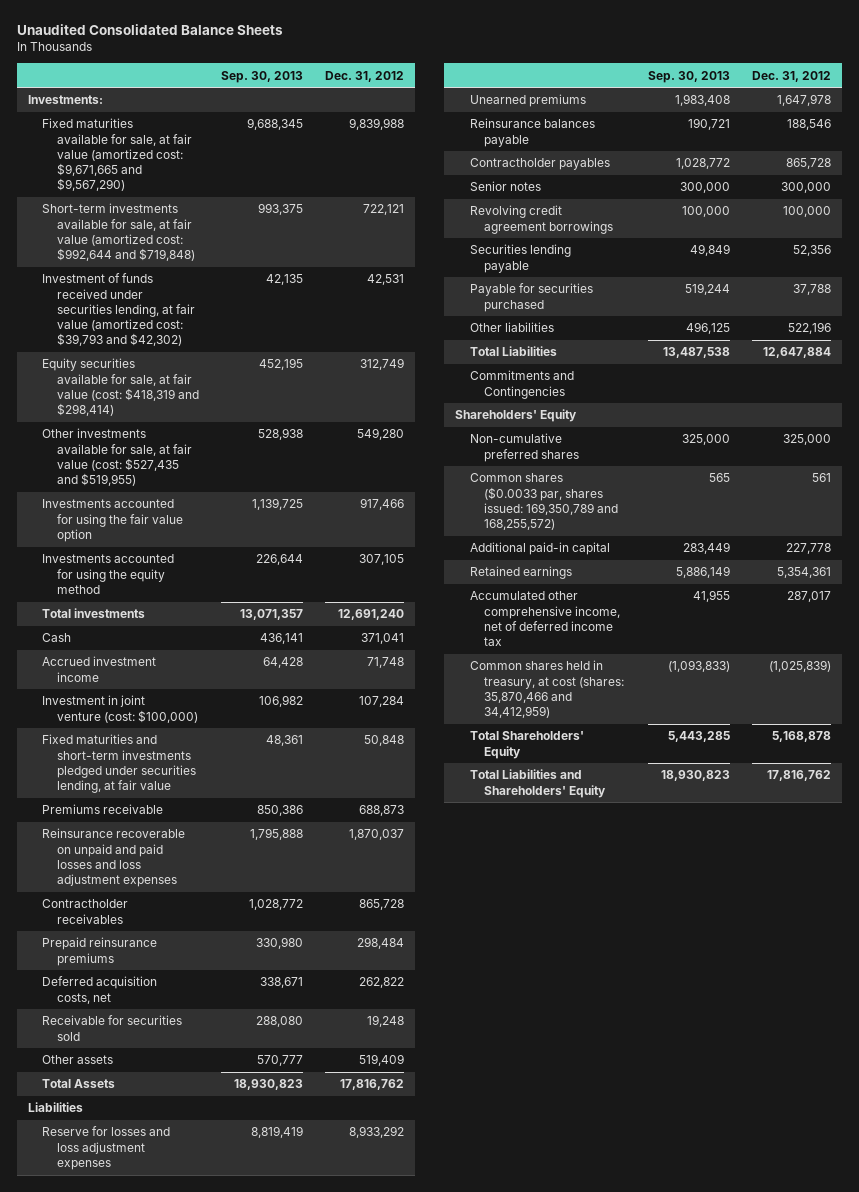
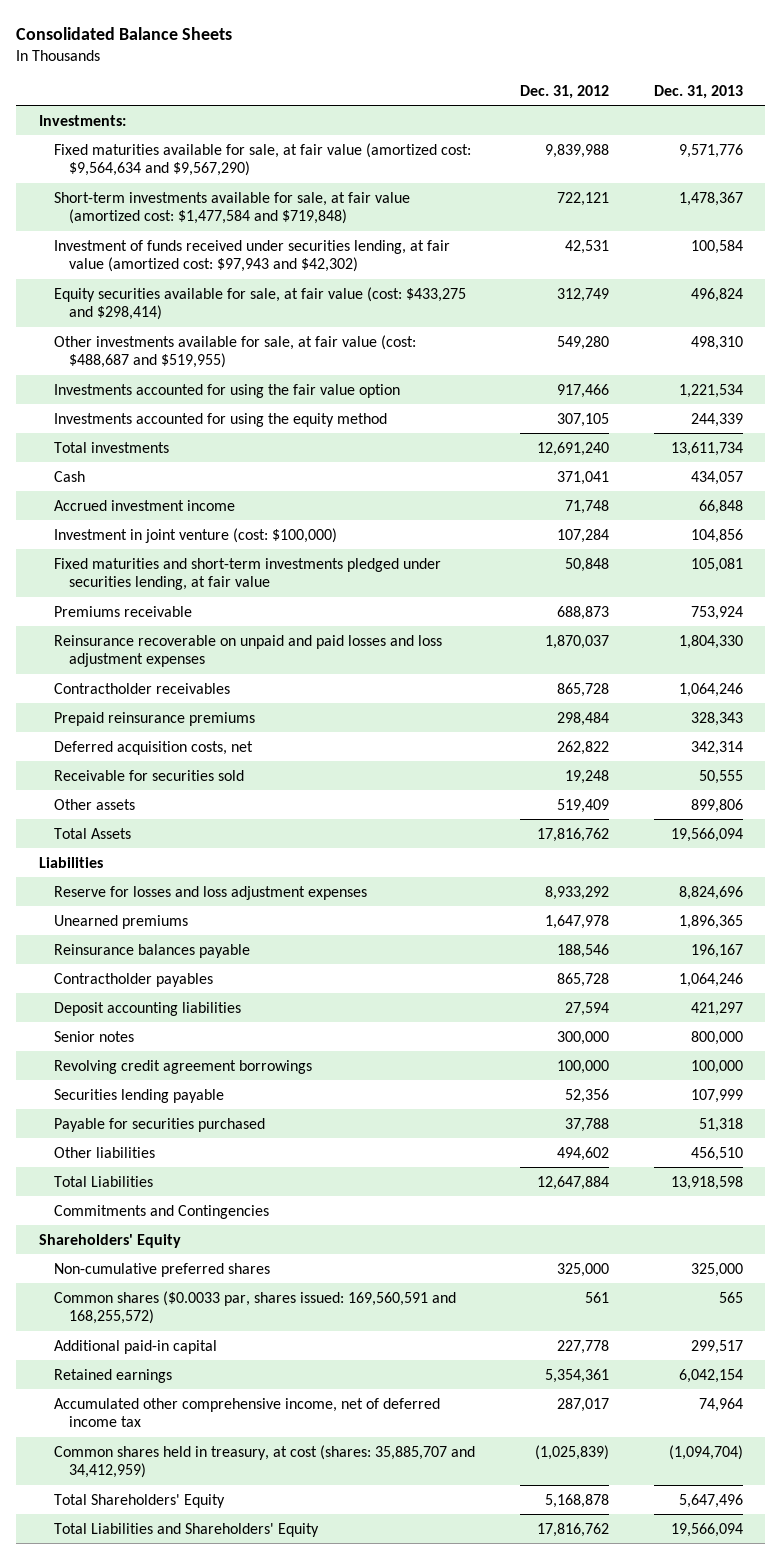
[16,24,283,36] Unaudited Consolidated Balance Sheets -> [16,27,233,41] Consolidated Balance Sheets
[220,70,303,83] Sep. 30, 2013 -> none
none -> [653,84,743,99] Dec. 31, 2013
[42,118,193,192] Fixed maturities available for sale, at fair value (amortized cost: $9,671,665 and $9,567,290) -> [53,142,471,177] Fixed maturities available for sale, at fair value (amortized cost: $9,564,634 and $9,567,290)
[42,203,196,262] Short-term investments available for sale, at fair value (amortized cost: $992,644 and $719,848) -> [53,191,410,225] Short-term investments available for sale, at fair value (amortized cost: $1,477,584 and $719,848)
[42,273,196,347] Investment of funds received under securities lending, at fair value (amortized cost: $39,793 and $42,302) -> [53,239,450,273] Investment of funds received under securities lending, at fair value (amortized cost: $97,943 and $42,302)
[42,358,200,417] Equity securities available for sale, at fair value (cost: $418,319 and $298,414) -> [53,286,466,321] Equity securities available for sale, at fair value (cost: $433,275 and $298,414)
[42,428,193,487] Other investments available for sale, at fair value (cost: $527,435 and $519,955) -> [53,334,416,369] Other investments available for sale, at fair value (cost: $488,687 and $519,955)
none -> [53,1001,241,1016] Deposit accounting liabilities
[787,322,831,335] 522,196 -> [556,1146,609,1161] 494,602
[469,473,619,531] Common shares ($0.0033 par, shares issued: 169,350,789 and 168,255,572) -> [53,1290,456,1325] Common shares ($0.0033 par, shares issued: 169,560,591 and 168,255,572)
[469,660,625,719] Common shares held in treasury, at cost (shares: 35,870,466 and 34,412,959) -> [53,1444,475,1479] Common shares held in treasury, at cost (shares: 35,885,707 and 34,412,959)

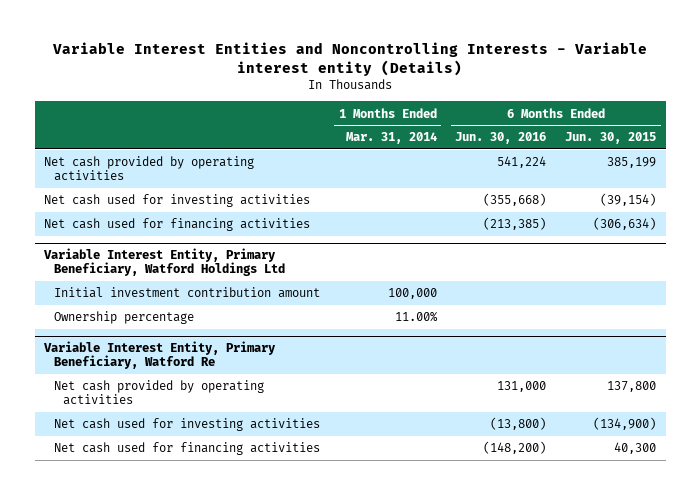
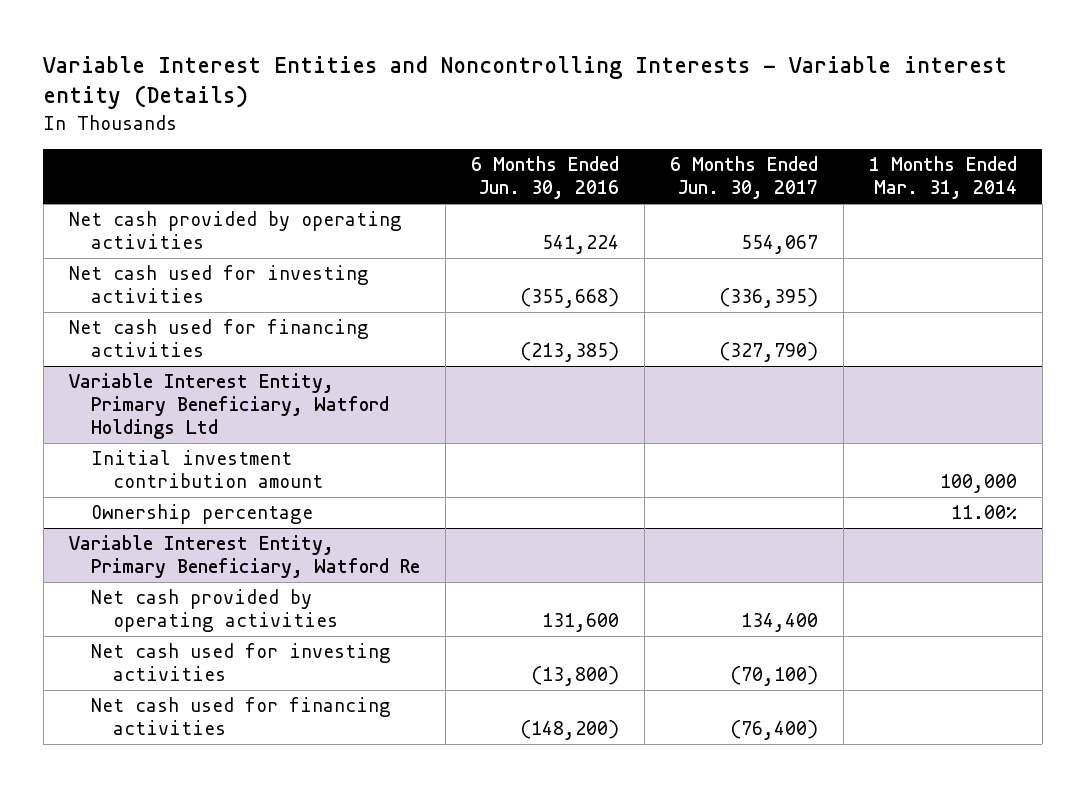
[565,132,657,145] Jun. 30, 2015 -> none
none -> [669,156,818,200] 6 Months Ended Jun. 30, 2017
[497,381,547,393] 131,000 -> [541,613,619,633] 131,600

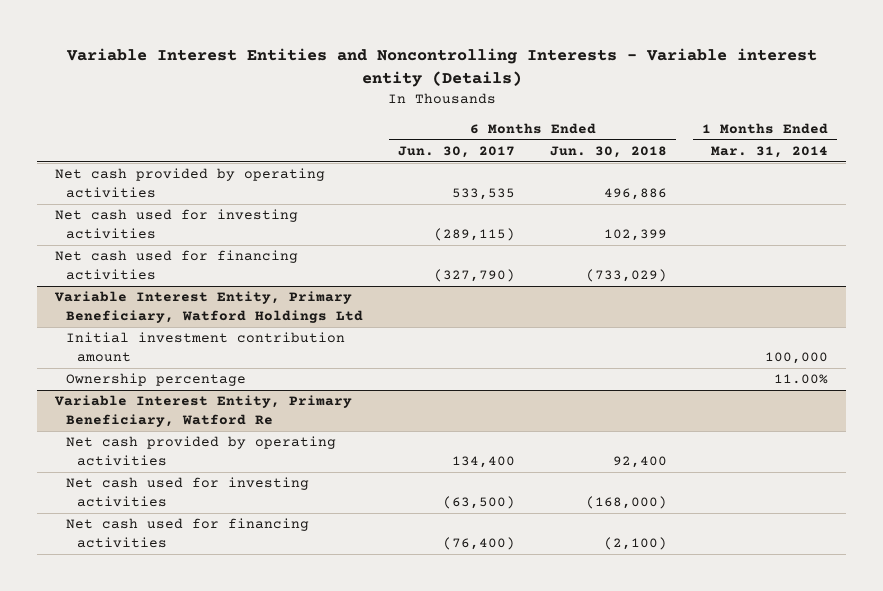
[470,156,619,200] 6 Months Ended Jun. 30, 2016 -> none
none -> [550,145,668,158] Jun. 30, 2018
[740,235,818,255] 554,067 -> [452,187,516,200] 533,535
[718,288,818,309] (336,395) -> [434,227,516,241] (289,115)
[729,666,818,687] (70,100) -> [443,495,516,509] (63,500)

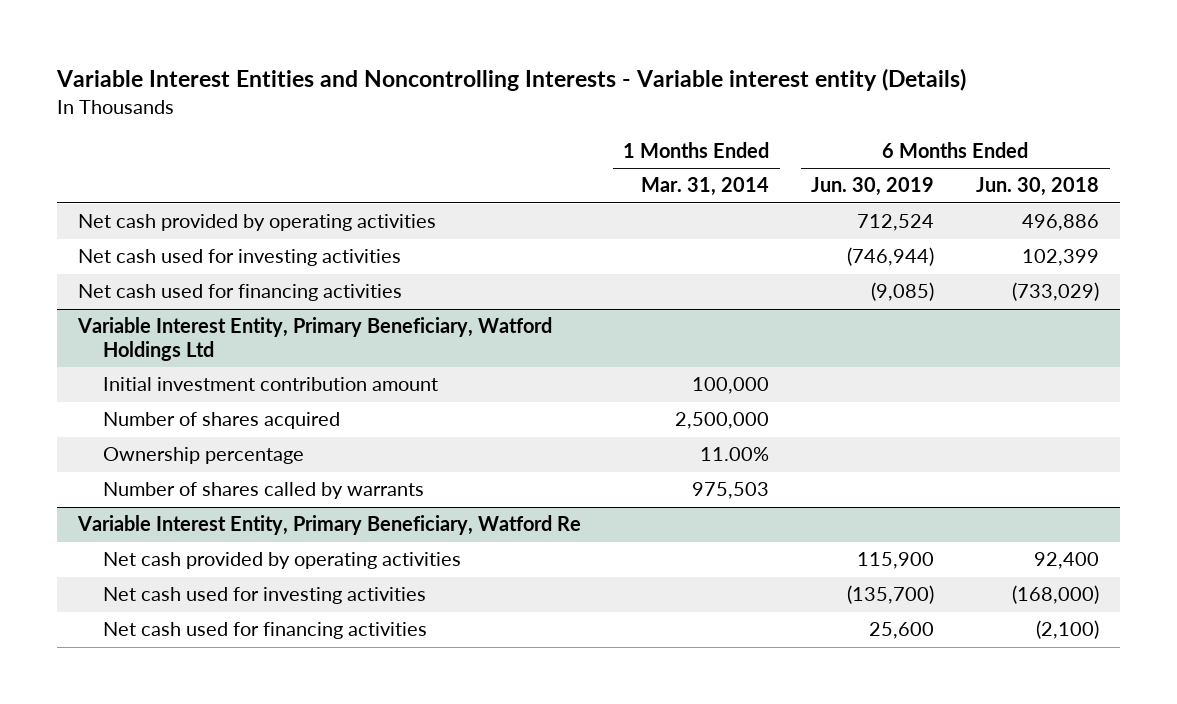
[398,145,516,158] Jun. 30, 2017 -> none
none -> [811,177,935,197] Jun. 30, 2019
none -> [103,412,341,430] Number of shares acquired
none -> [103,482,425,500] Number of shares called by warrants

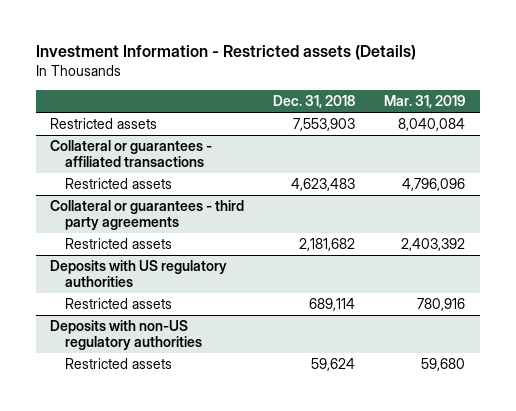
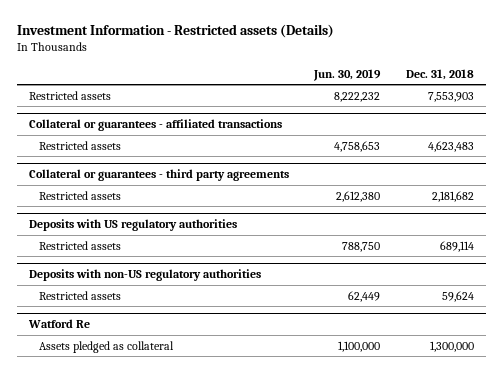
[384,95,466,109] Mar. 31, 2019 -> none
none -> [313,69,382,82] Jun. 30, 2019
none -> [28,319,91,329] Watford Re
none -> [39,340,175,353] Assets pledged as collateral

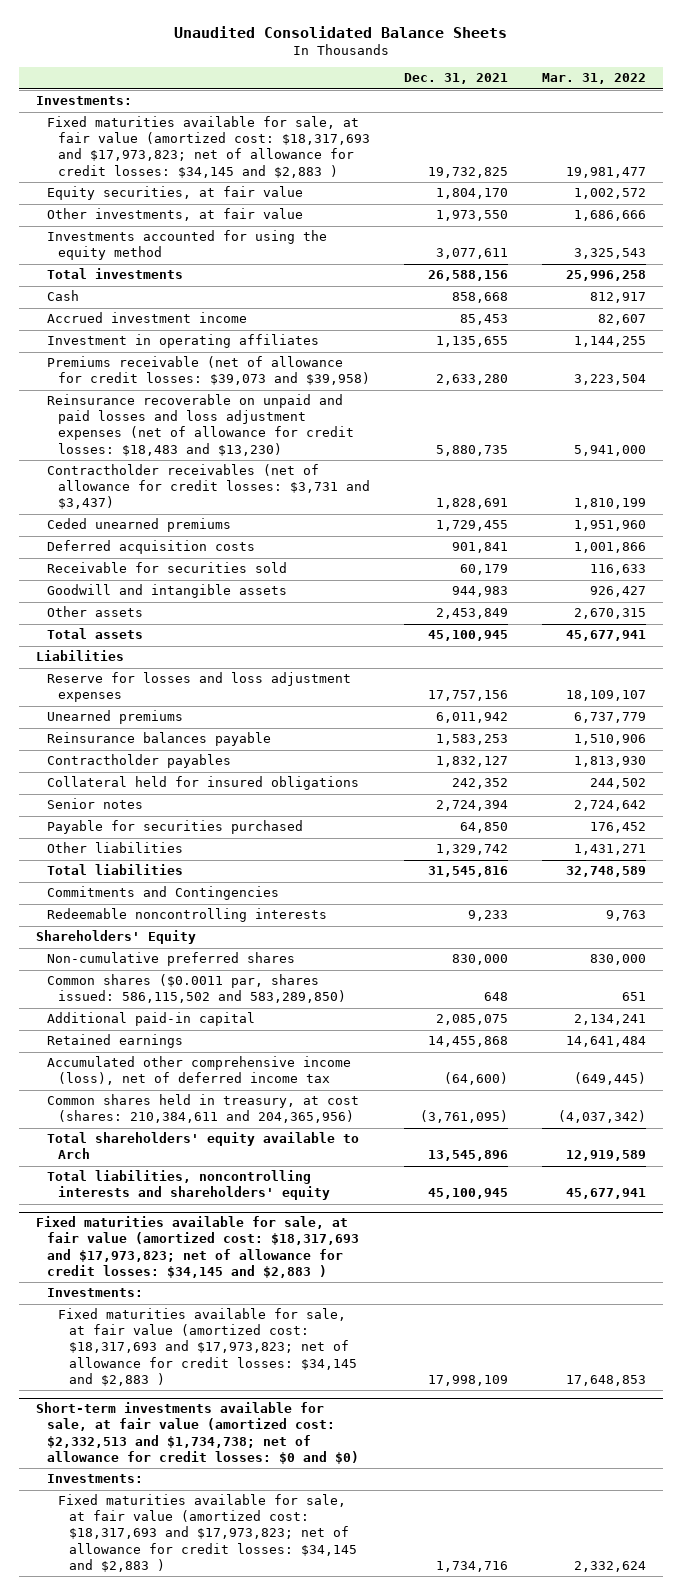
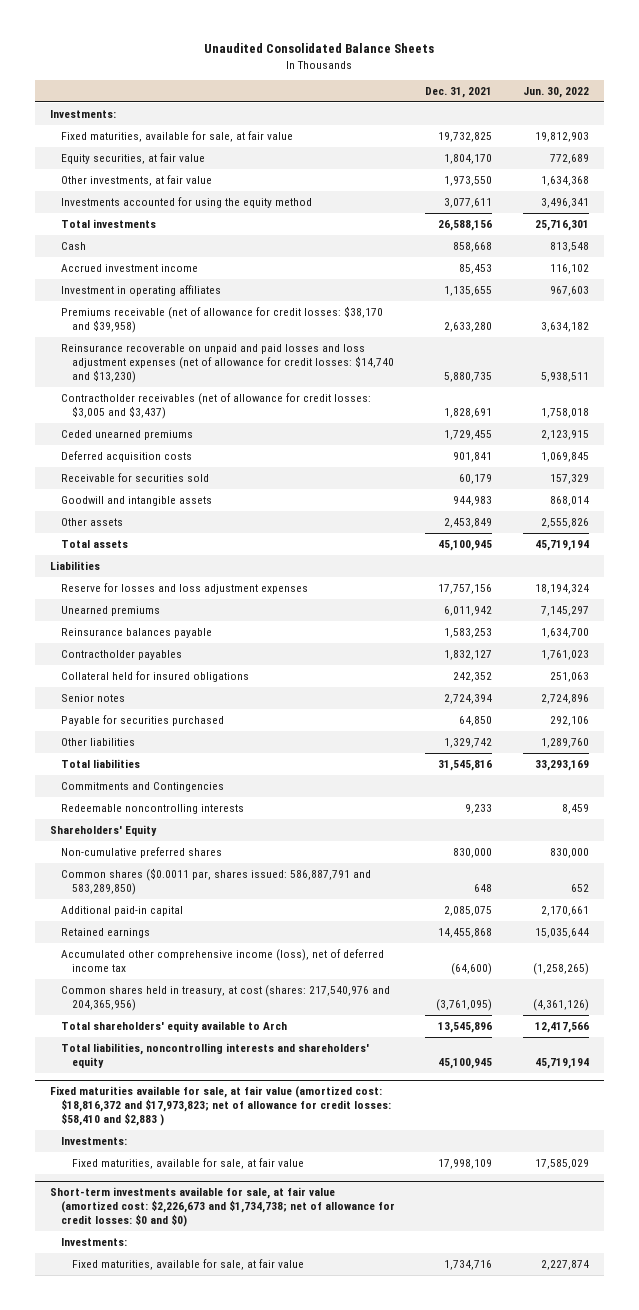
[542,73,647,85] Mar. 31, 2022 -> none
none -> [522,86,589,98] Jun. 30, 2022
[46,116,370,178] Fixed maturities available for sale, at fair value (amortized cost: $18,317,693 and $17,973,823; net of allowance for credit losses: $34,145 and $2,883 ) -> [61,130,294,142] Fixed maturities, available for sale, at fair value
[46,356,370,386] Premiums receivable (net of allowance for credit losses: $39,073 and $39,958) -> [61,305,384,333] Premiums receivable (net of allowance for credit losses: $38,170 and $39,958)
[46,394,354,456] Reinsurance recoverable on unpaid and paid losses and loss adjustment expenses (net of allowance for credit losses: $18,483 and $13,230) -> [61,343,394,383] Reinsurance recoverable on unpaid and paid losses and loss adjustment expenses (net of allowance for credit losses: $14,740 and $13,230)
[46,464,370,510] Contractholder receivables (net of allowance for credit losses: $3,731 and $3,437) -> [61,392,372,419] Contractholder receivables (net of allowance for credit losses: $3,005 and $3,437)
[46,974,346,1004] Common shares ($0.0011 par, shares issued: 586,115,502 and 583,289,850) -> [61,867,372,895] Common shares ($0.0011 par, shares issued: 586,887,791 and 583,289,850)
[46,1094,359,1124] Common shares held in treasury, at cost (shares: 210,384,611 and 204,365,956) -> [61,984,391,1011] Common shares held in treasury, at cost (shares: 217,540,976 and 204,365,956)
[35,1216,359,1278] Fixed maturities available for sale, at fair value (amortized cost: $18,317,693 and $17,973,823; net of allowance for credit losses: $34,145 and $2,883 ) -> [50,1085,392,1126] Fixed maturities available for sale, at fair value (amortized cost: $18,816,372 and $17,973,823; net of allowance for credit losses: $58,410 and $2,883 )
[57,1308,357,1386] Fixed maturities available for sale, at fair value (amortized cost: $18,317,693 and $17,973,823; net of allowance for credit losses: $34,145 and $2,883 ) -> [71,1157,304,1169] Fixed maturities, available for sale, at fair value
[35,1402,359,1464] Short-term investments available for sale, at fair value (amortized cost: $2,332,513 and $1,734,738; net of allowance for credit losses: $0 and $0) -> [50,1186,396,1227] Short-term investments available for sale, at fair value (amortized cost: $2,226,673 and $1,734,738; net of allowance for credit losses: $0 and $0)
[57,1494,357,1572] Fixed maturities available for sale, at fair value (amortized cost: $18,317,693 and $17,973,823; net of allowance for credit losses: $34,145 and $2,883 ) -> [71,1258,304,1270] Fixed maturities, available for sale, at fair value

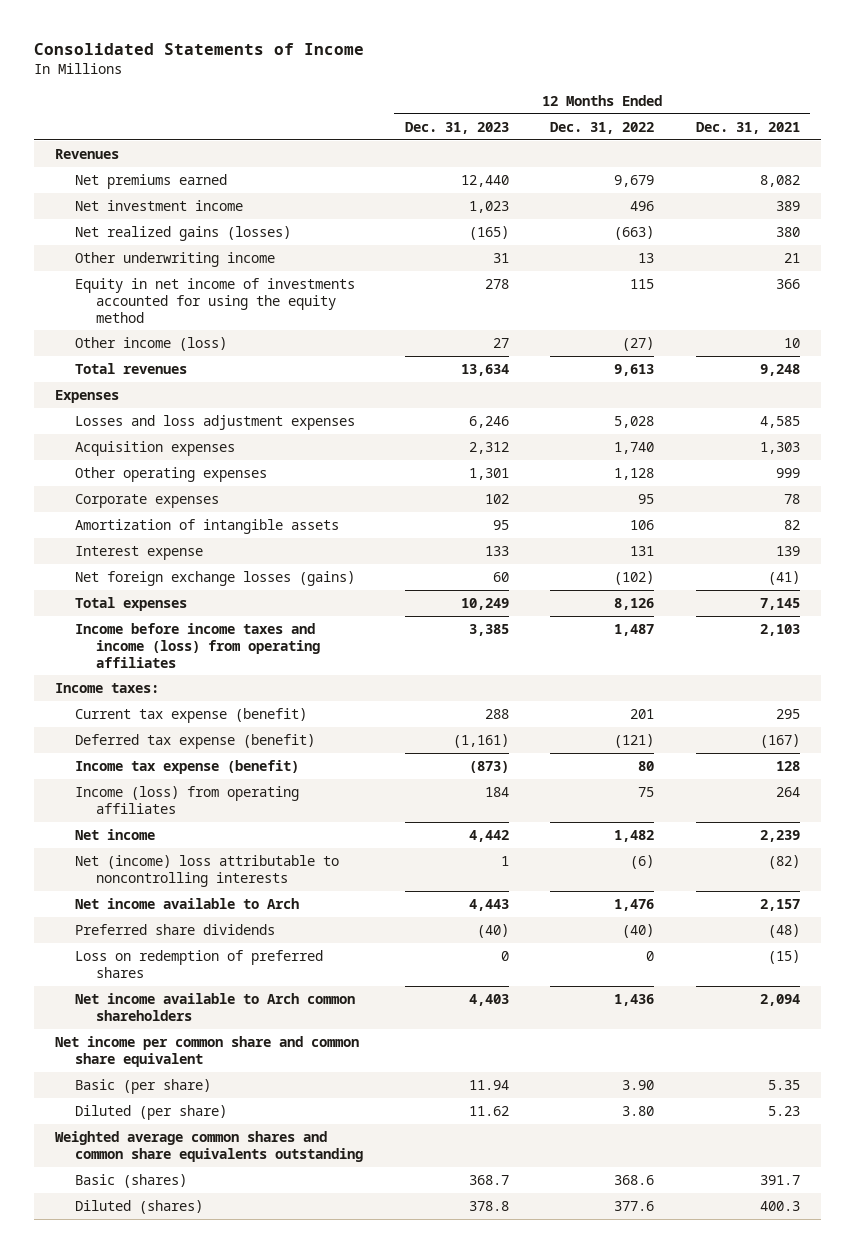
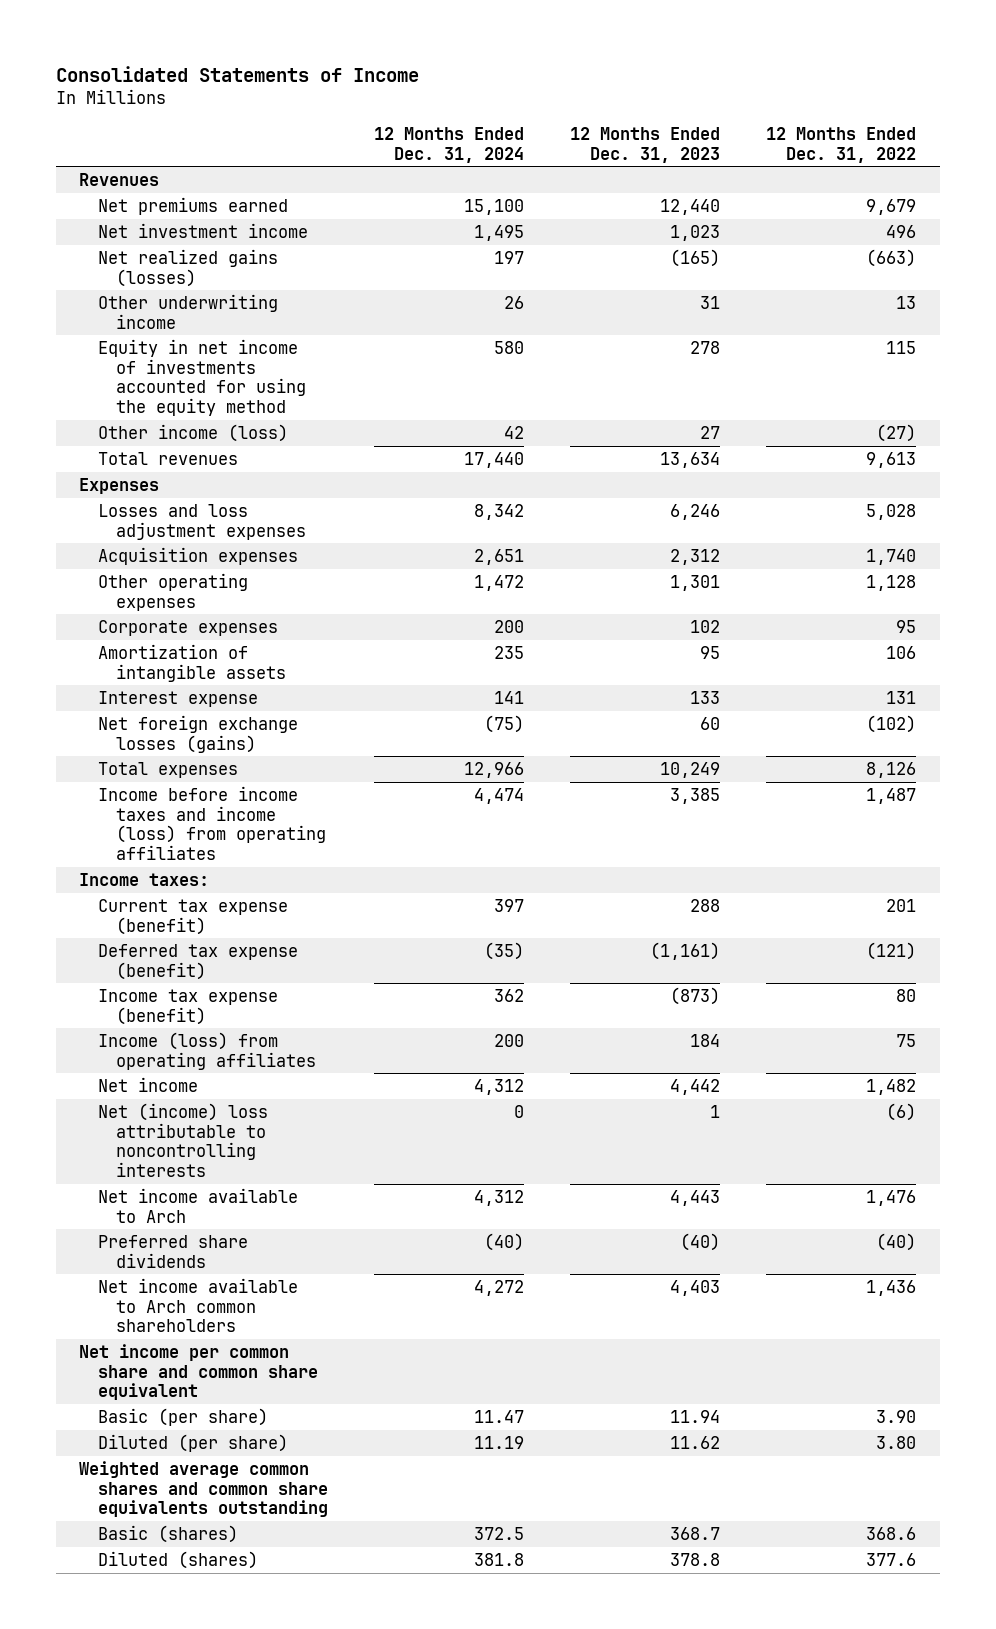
[695,121,800,134] Dec. 31, 2021 -> none
none -> [374,126,525,163] 12 Months Ended Dec. 31, 2024
[75,949,324,978] Loss on redemption of preferred shares -> none

